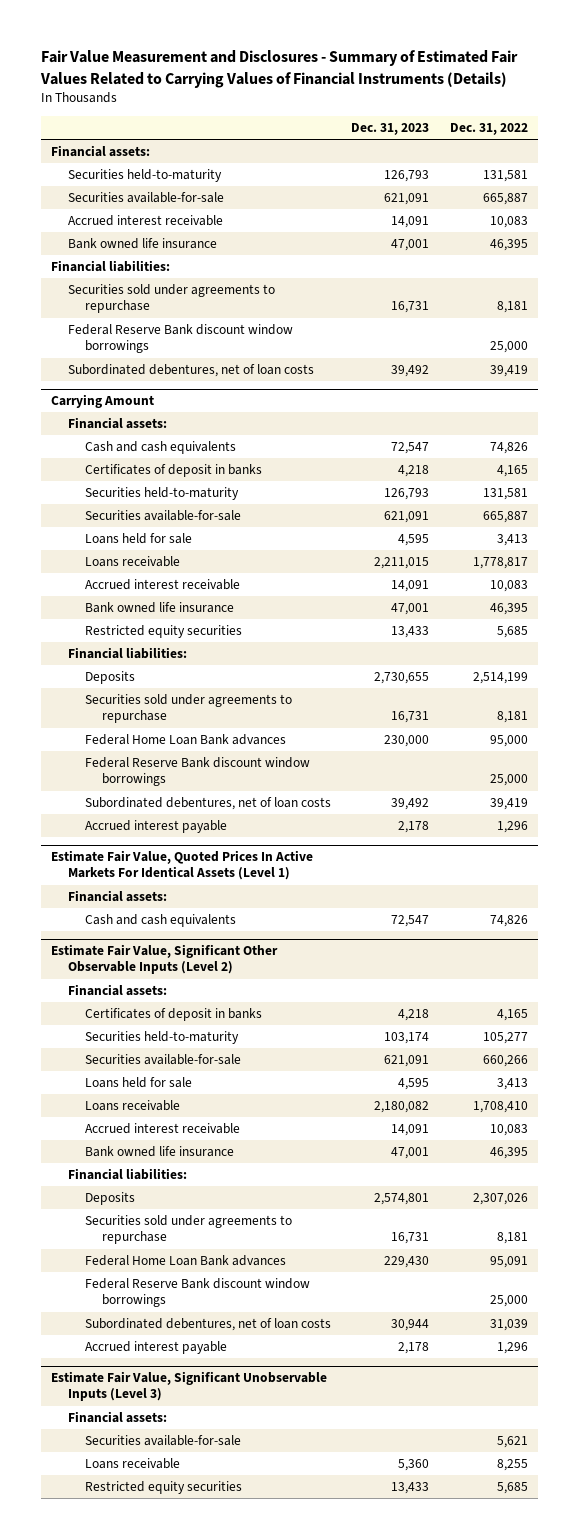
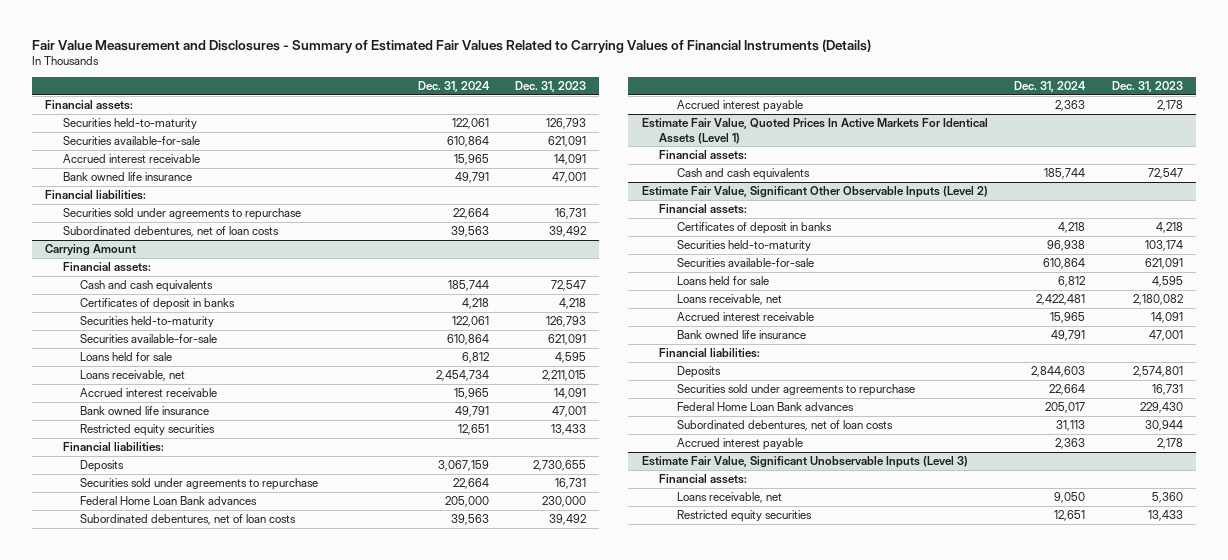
[449,123,528,136] Dec. 31, 2022 -> none
none -> [417,81,490,93] Dec. 31, 2024
[68,324,294,354] Federal Reserve Bank discount window borrowings -> none
[84,556,180,568] Loans receivable -> [80,370,186,382] Loans receivable, net
[84,757,310,787] Federal Reserve Bank discount window borrowings -> none
[84,1100,180,1112] Loans receivable -> [676,294,782,306] Loans receivable, net
[84,1278,310,1308] Federal Reserve Bank discount window borrowings -> none
[84,1435,241,1447] Securities available-for-sale -> none
[84,1458,180,1470] Loans receivable -> [676,492,782,504] Loans receivable, net

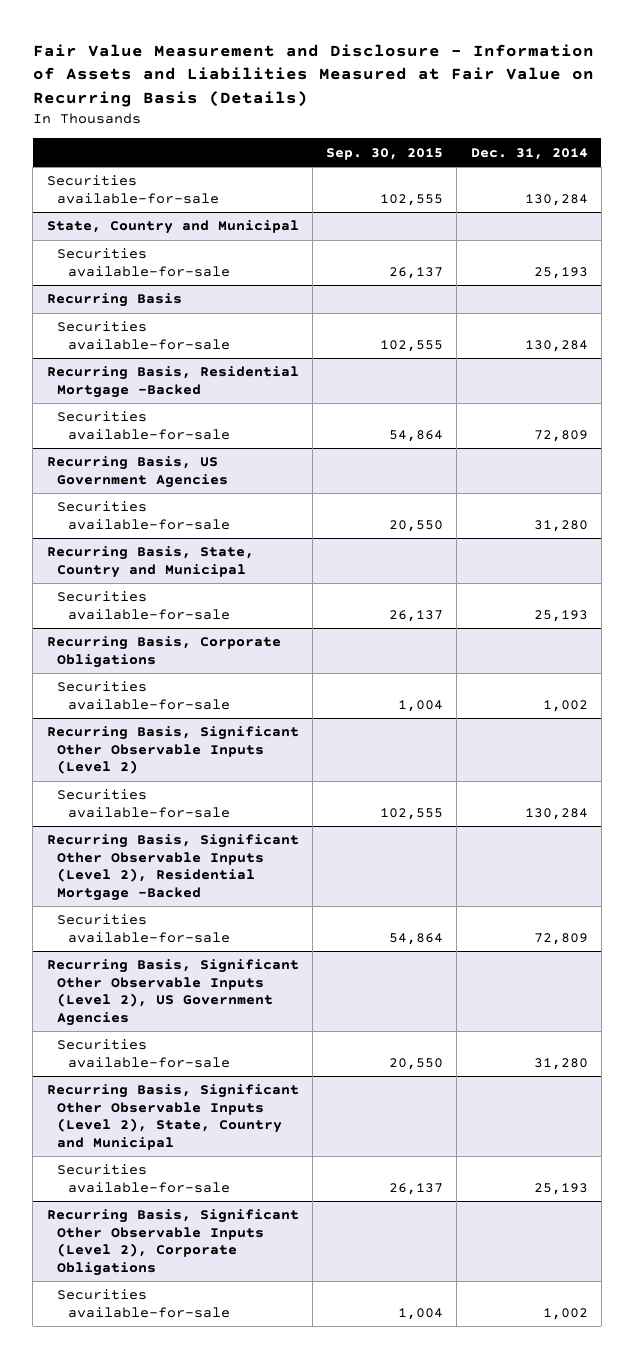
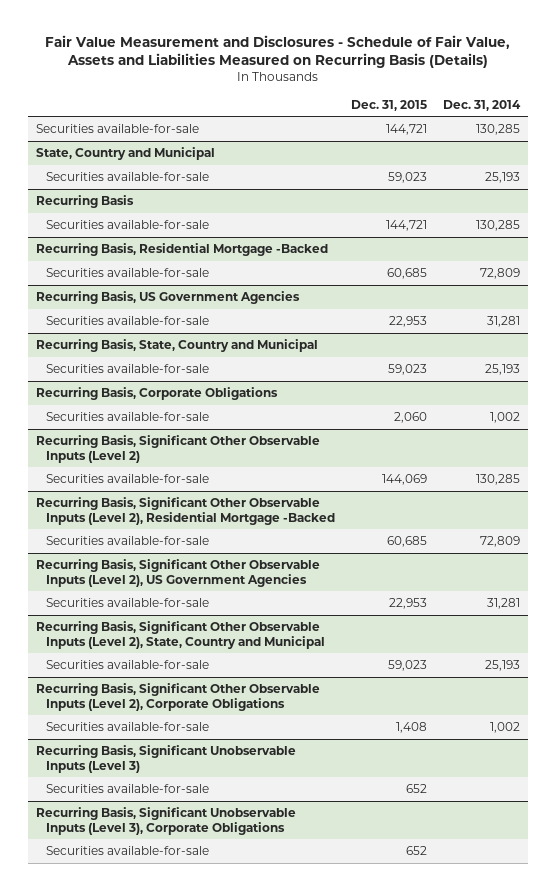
[32,44,594,107] Fair Value Measurement and Disclosure - Information of Assets and Liabilities Measured at Fair Value on Recurring Basis (Details) -> [45,34,511,68] Fair Value Measurement and Disclosures - Schedule of Fair Value, Assets and Liabilities Measured on Recurring Basis (Details)
[326,147,444,160] Sep. 30, 2015 -> none
none -> [351,99,428,111] Dec. 31, 2015
[524,193,588,206] 130,284 -> [476,124,521,136] 130,285
[524,339,588,352] 130,284 -> [476,220,521,232] 130,285
[533,519,588,532] 31,280 -> [487,316,521,328] 31,281
[524,807,588,820] 130,284 -> [476,474,521,486] 130,285
[533,1057,588,1070] 31,280 -> [487,598,521,610] 31,281
none -> [36,745,297,773] Recurring Basis, Significant Unobservable Inputs (Level 3)
none -> [45,784,209,794] Securities available-for-sale
none -> [36,807,297,835] Recurring Basis, Significant Unobservable Inputs (Level 3), Corporate Obligations
none -> [45,846,209,856] Securities available-for-sale

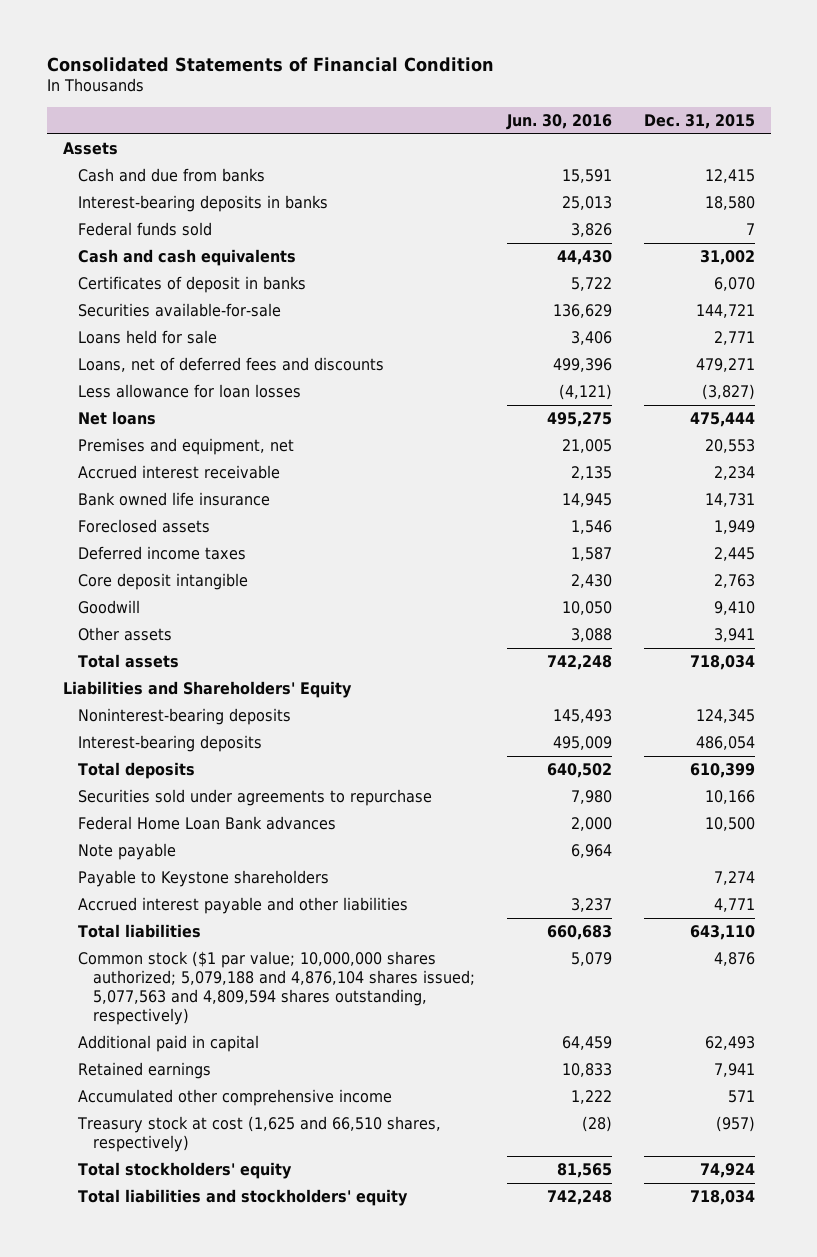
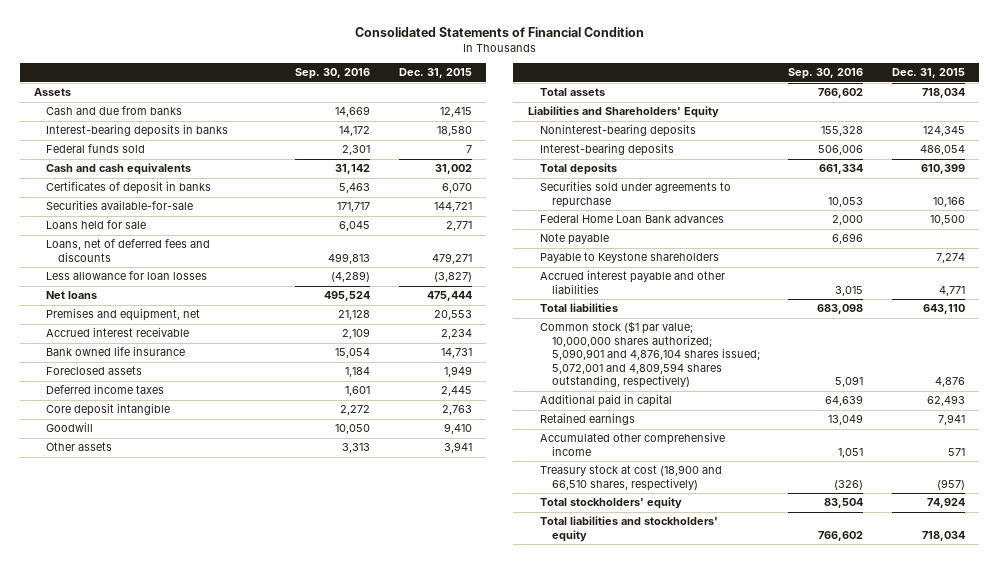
[505,113,612,130] Jun. 30, 2016 -> none
none -> [294,68,370,80] Sep. 30, 2016
[77,951,476,1026] Common stock ($1 par value; 10,000,000 shares authorized; 5,079,188 and 4,876,104 shares issued; 5,077,563 and 4,809,594 shares outstanding, respectively) -> [539,321,760,389] Common stock ($1 par value; 10,000,000 shares authorized; 5,090,901 and 4,876,104 shares issued; 5,072,001 and 4,809,594 shares outstanding, respectively)
[76,1116,441,1153] Treasury stock at cost (1,625 and 66,510 shares, respectively) -> [539,465,722,491] Treasury stock at cost (18,900 and 66,510 shares, respectively)

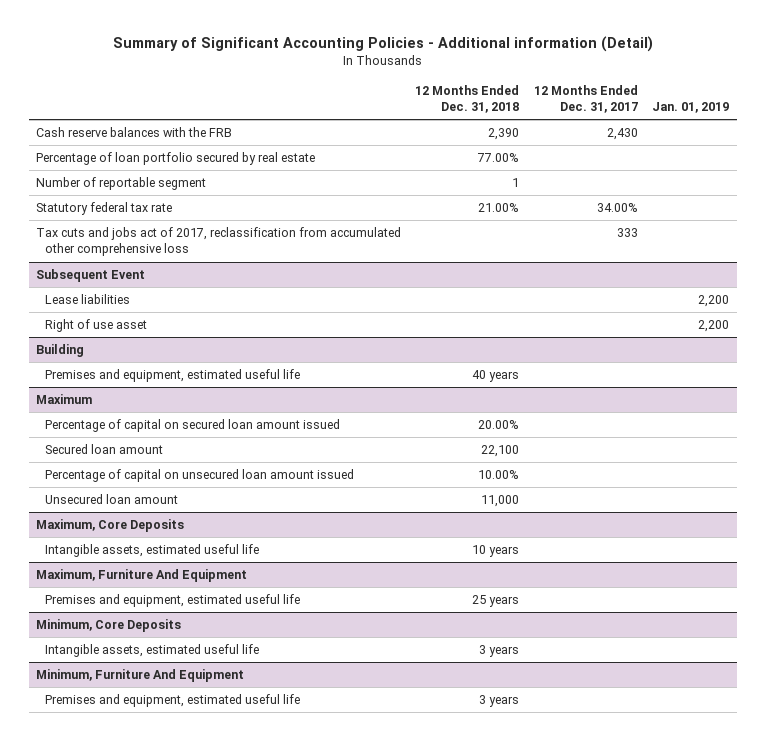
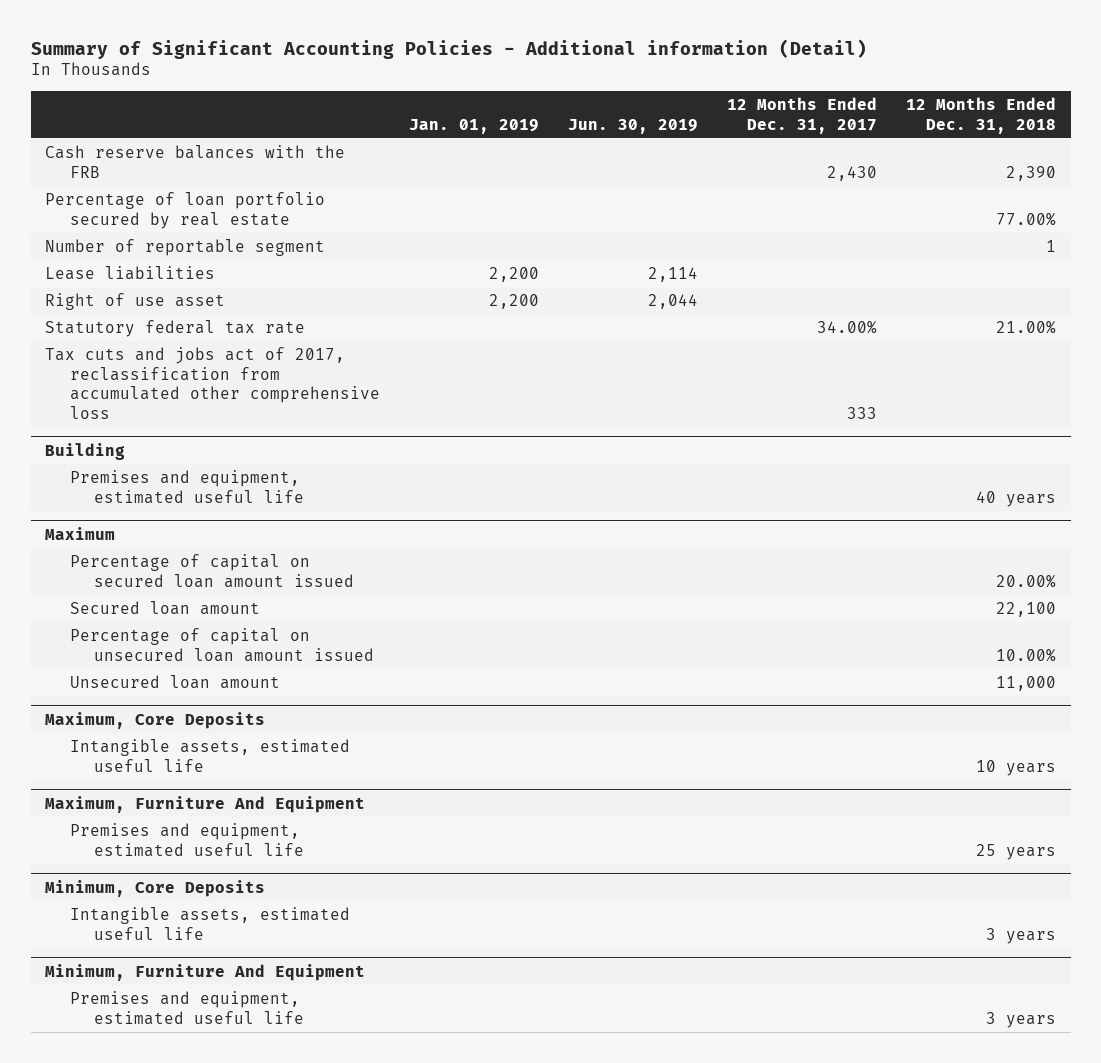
none -> [567,118,698,134] Jun. 30, 2019
[35,269,145,283] Subsequent Event -> none
[35,202,172,216] Statutory federal tax rate -> [45,319,306,337] Statutory federal tax rate
[35,227,401,257] Tax cuts and jobs act of 2017, reclassification from accumulated other comprehensive loss -> [45,346,380,420] Tax cuts and jobs act of 2017, reclassification from accumulated other comprehensive loss

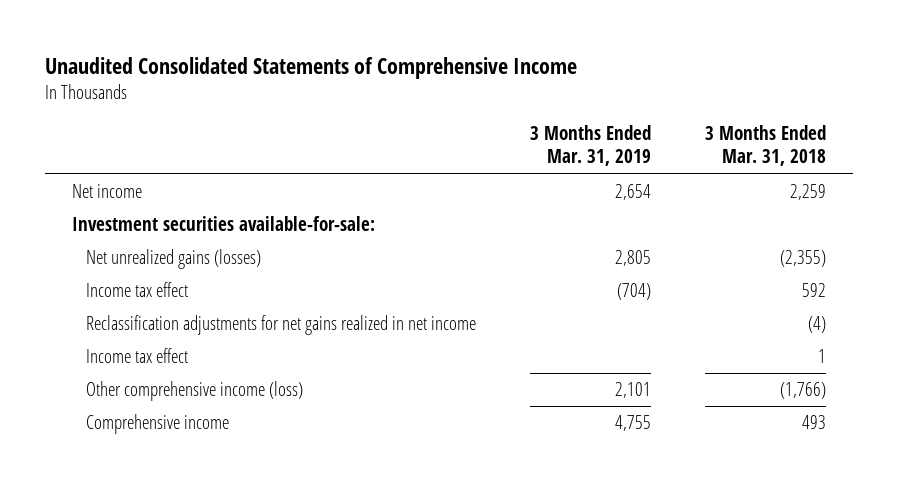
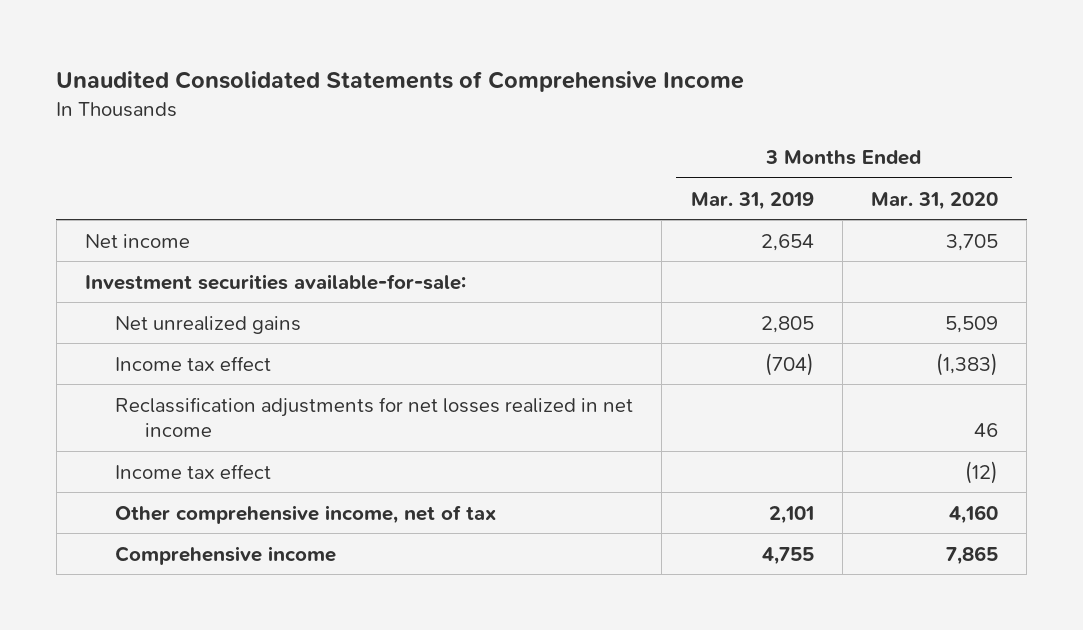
[704,125,826,167] 3 Months Ended Mar. 31, 2018 -> none
none -> [871,191,999,210] Mar. 31, 2020
[86,249,262,270] Net unrealized gains (losses) -> [115,315,302,334] Net unrealized gains
[86,315,477,336] Reclassification adjustments for net gains realized in net income -> [115,396,634,438] Reclassification adjustments for net losses realized in net income
[86,381,304,402] Other comprehensive income (loss) -> [115,504,497,524] Other comprehensive income, net of tax

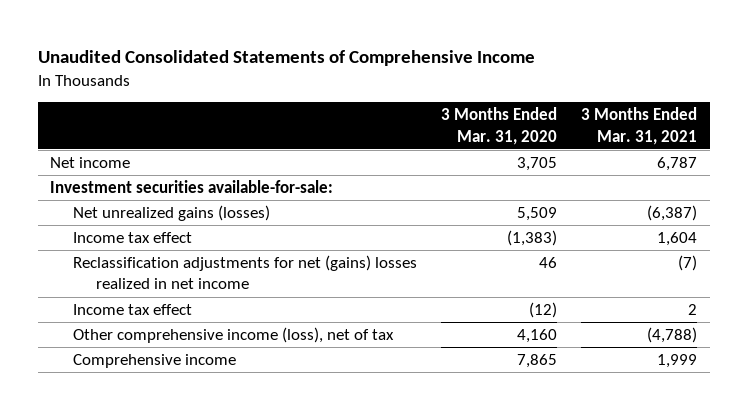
[690,191,814,210] Mar. 31, 2019 -> none
none -> [581,107,698,145] 3 Months Ended Mar. 31, 2021
[115,315,302,334] Net unrealized gains -> [72,205,270,222] Net unrealized gains (losses)
[115,396,634,438] Reclassification adjustments for net losses realized in net income -> [72,255,417,290] Reclassification adjustments for net (gains) losses realized in net income
[115,504,497,524] Other comprehensive income, net of tax -> [72,327,394,344] Other comprehensive income (loss), net of tax

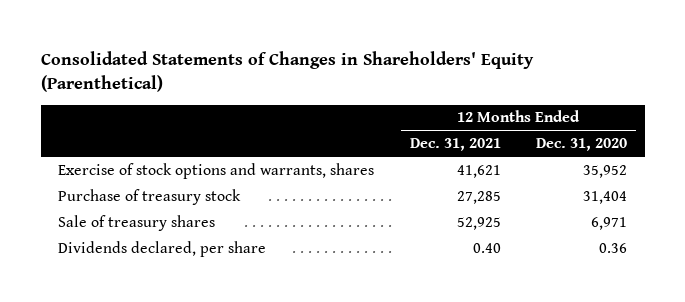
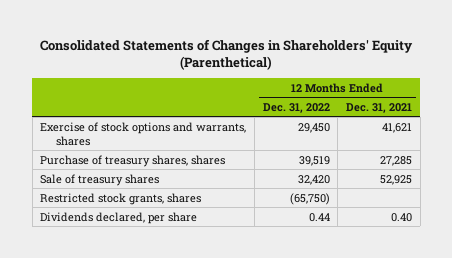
[536,138,628,152] Dec. 31, 2020 -> none
none -> [262,102,330,113] Dec. 31, 2022
[58,188,242,205] Purchase of treasury stock -> [40,154,226,167] Purchase of treasury shares, shares
none -> [40,192,202,205] Restricted stock grants, shares

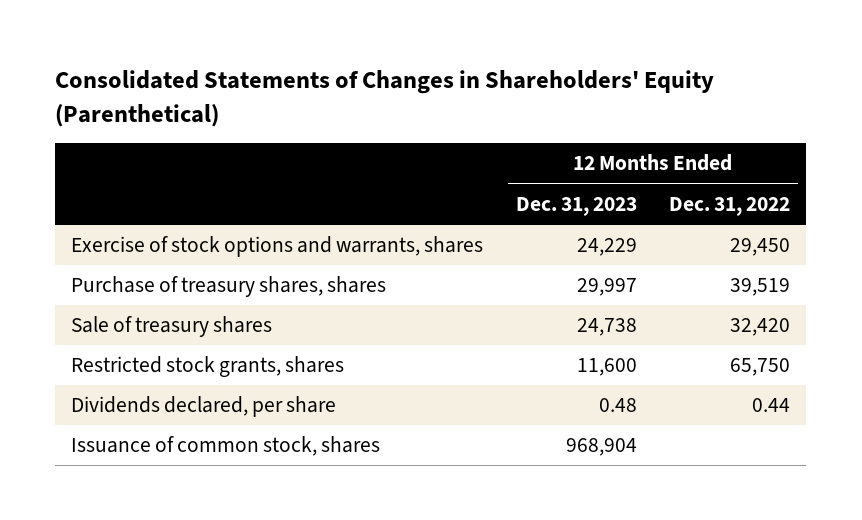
[346,102,413,113] Dec. 31, 2021 -> none
none -> [515,196,637,216] Dec. 31, 2023
[289,192,330,205] (65,750) -> [730,358,791,377] 65,750
none -> [71,436,381,457] Issuance of common stock, shares

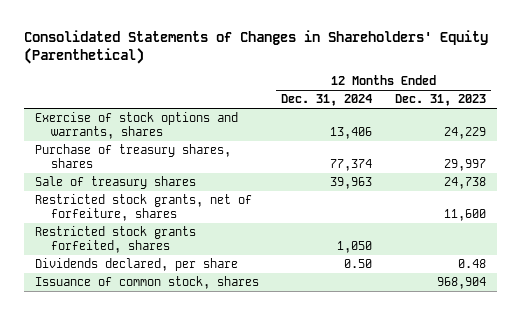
[669,196,791,216] Dec. 31, 2022 -> none
none -> [281,94,373,107] Dec. 31, 2024
[71,356,345,378] Restricted stock grants, shares -> [35,194,253,221] Restricted stock grants, net of forfeiture, shares
none -> [35,226,197,253] Restricted stock grants forfeited, shares

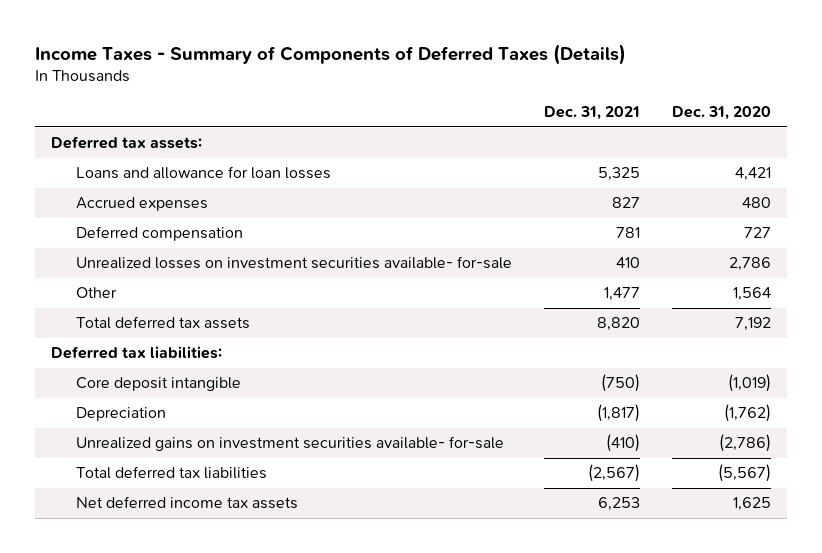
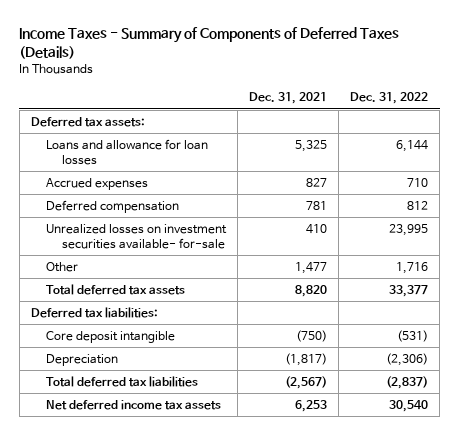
[672,106,772,121] Dec. 31, 2020 -> none
none -> [350,92,429,105] Dec. 31, 2022
[75,436,504,452] Unrealized gains on investment securities available- for-sale -> none

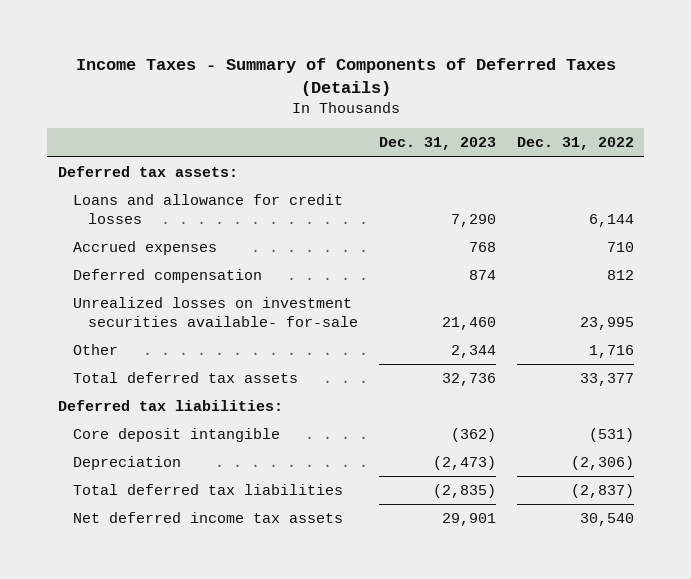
[249,92,328,105] Dec. 31, 2021 -> none
none -> [378,137,496,151] Dec. 31, 2023
[46,138,209,165] Loans and allowance for loan losses -> [72,194,343,224] Loans and allowance for credit losses

